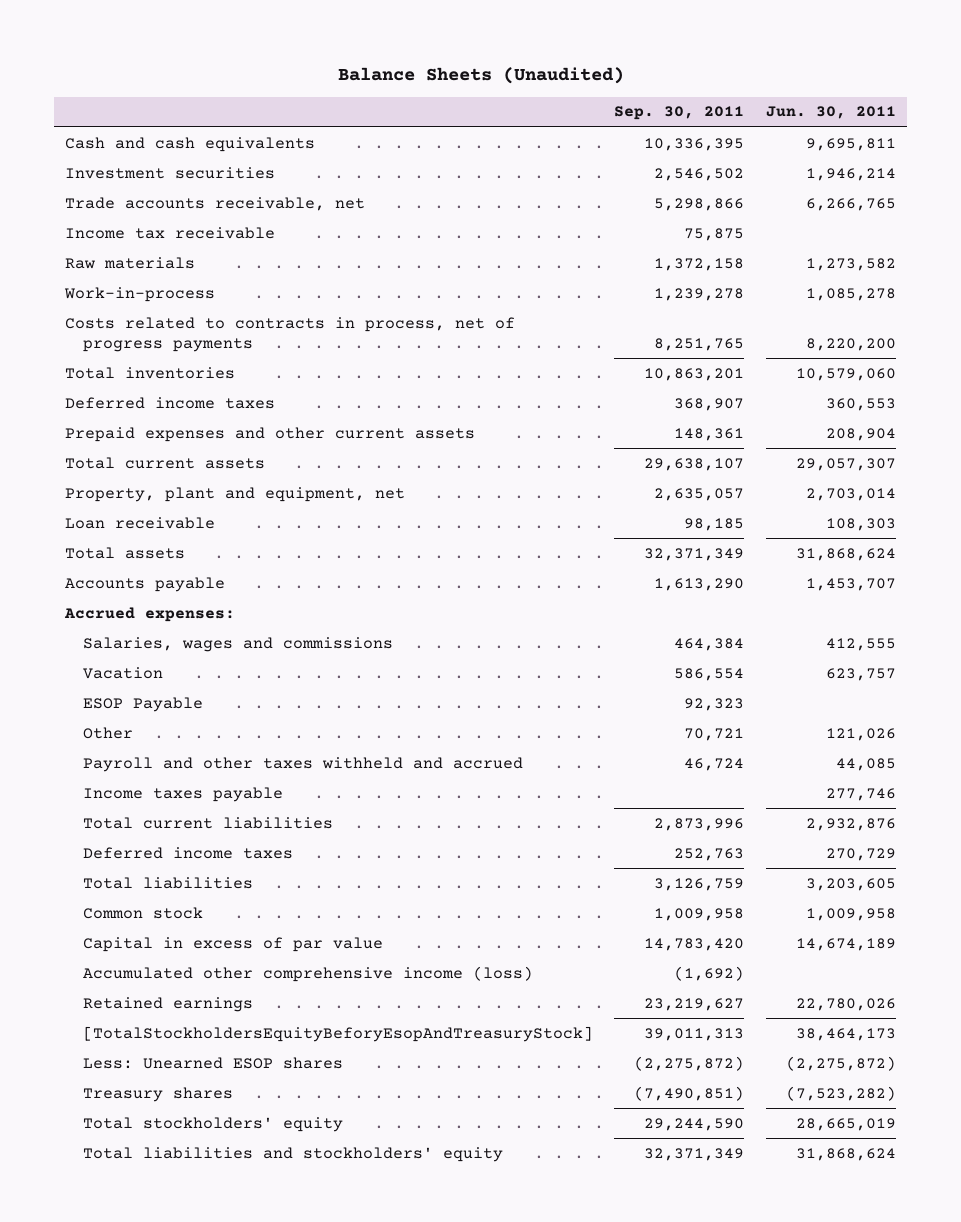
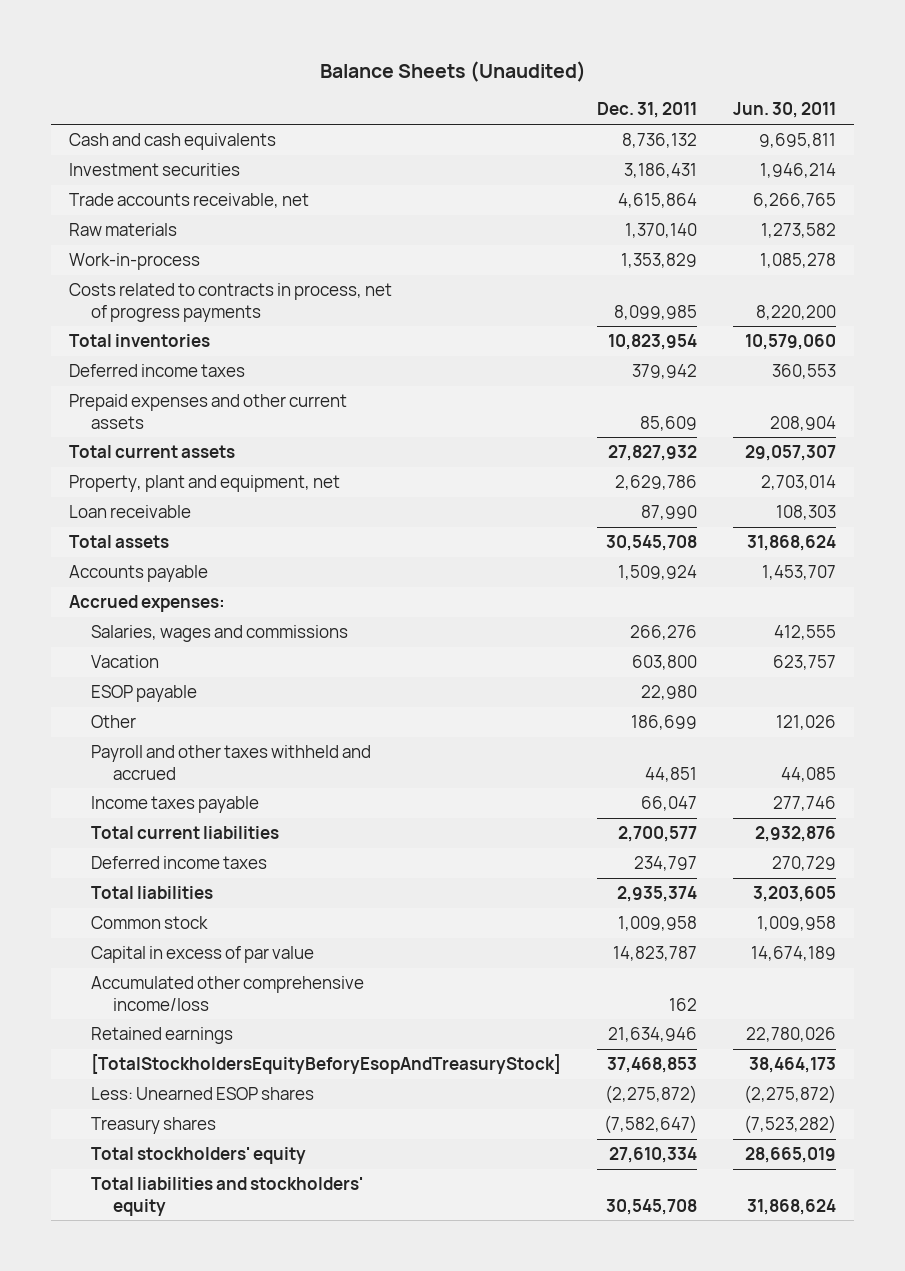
[614,106,745,121] Sep. 30, 2011 -> none
none -> [597,102,698,119] Dec. 31, 2011
[65,226,276,239] Income tax receivable -> none
[82,696,203,712] ESOP Payable -> [91,684,198,702] ESOP payable
[82,965,533,982] Accumulated other comprehensive income (loss) -> [91,975,365,1011] Accumulated other comprehensive income/loss

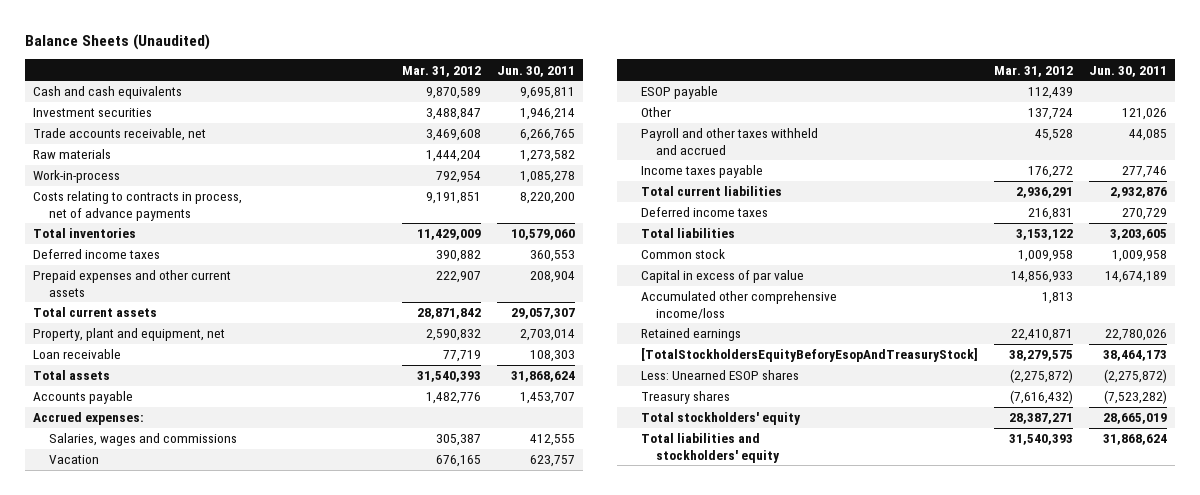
[597,102,698,119] Dec. 31, 2011 -> none
none -> [401,65,481,77] Mar. 31, 2012
[69,282,393,322] Costs related to contracts in process, net of progress payments -> [32,191,242,221] Costs relating to contracts in process, net of advance payments

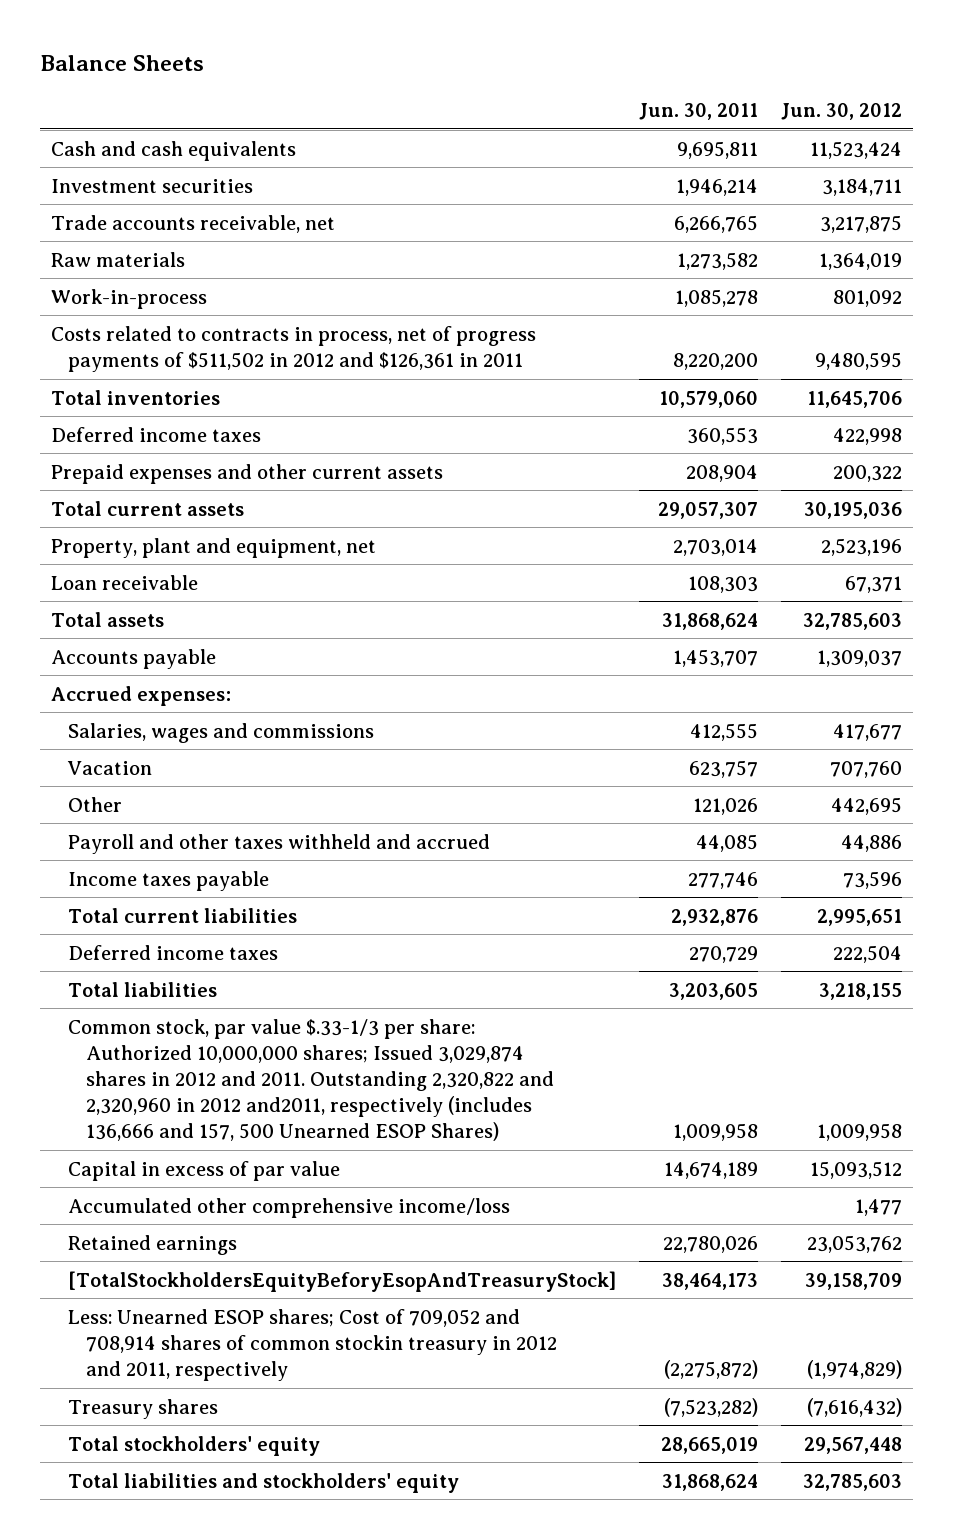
[24,33,210,50] Balance Sheets (Unaudited) -> [39,55,204,72] Balance Sheets
[401,65,481,77] Mar. 31, 2012 -> none
none -> [780,102,902,120] Jun. 30, 2012
[32,191,242,221] Costs relating to contracts in process, net of advance payments -> [51,325,537,372] Costs related to contracts in process, net of progress payments of $511,502 in 2012 and $126,361 in 2011
[640,86,718,100] ESOP payable -> none
[640,249,725,260] Common stock -> [68,1018,554,1141] Common stock, par value $.33-1/3 per share: Authorized 10,000,000 shares; Issued 3,029,874 shares in 2012 and 2011. Outstanding 2,320,822 and 2,320,960 in 2012 and2011, respectively (includes 136,666 and 157, 500 Unearned ESOP Shares)
[640,370,799,381] Less: Unearned ESOP shares -> [68,1308,557,1381] Less: Unearned ESOP shares; Cost of 709,052 and 708,914 shares of common stockin treasury in 2012 and 2011, respectively

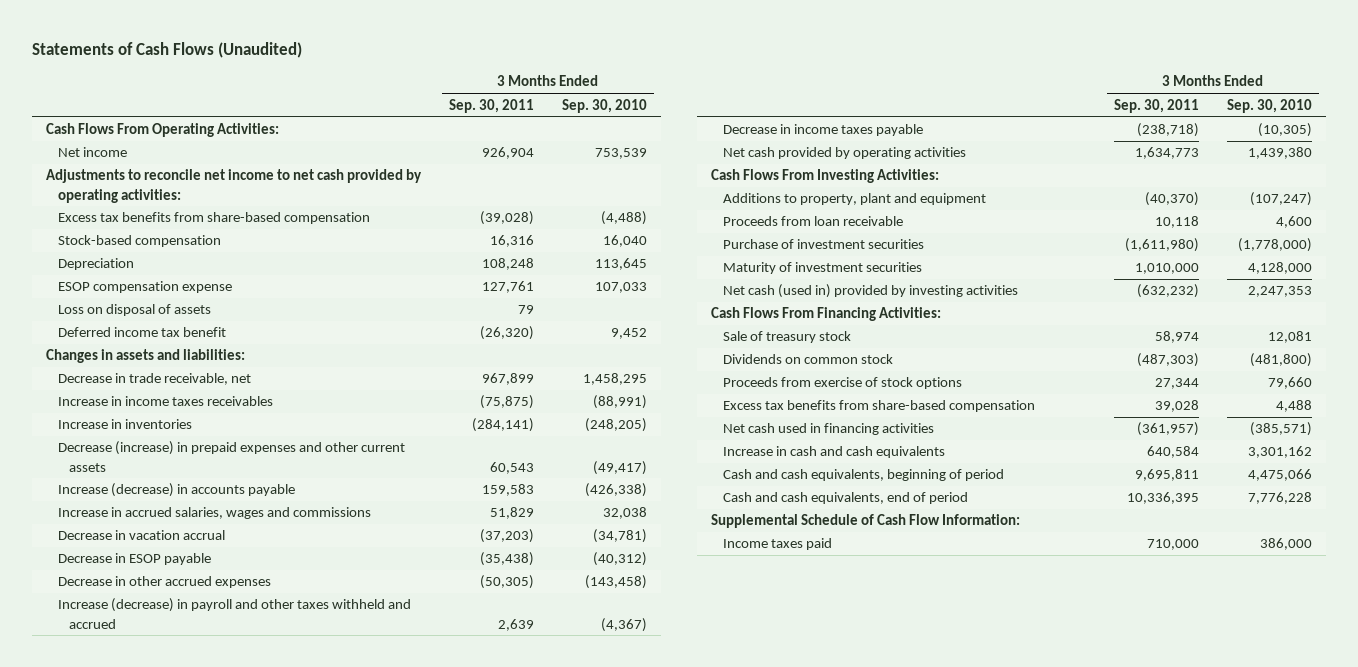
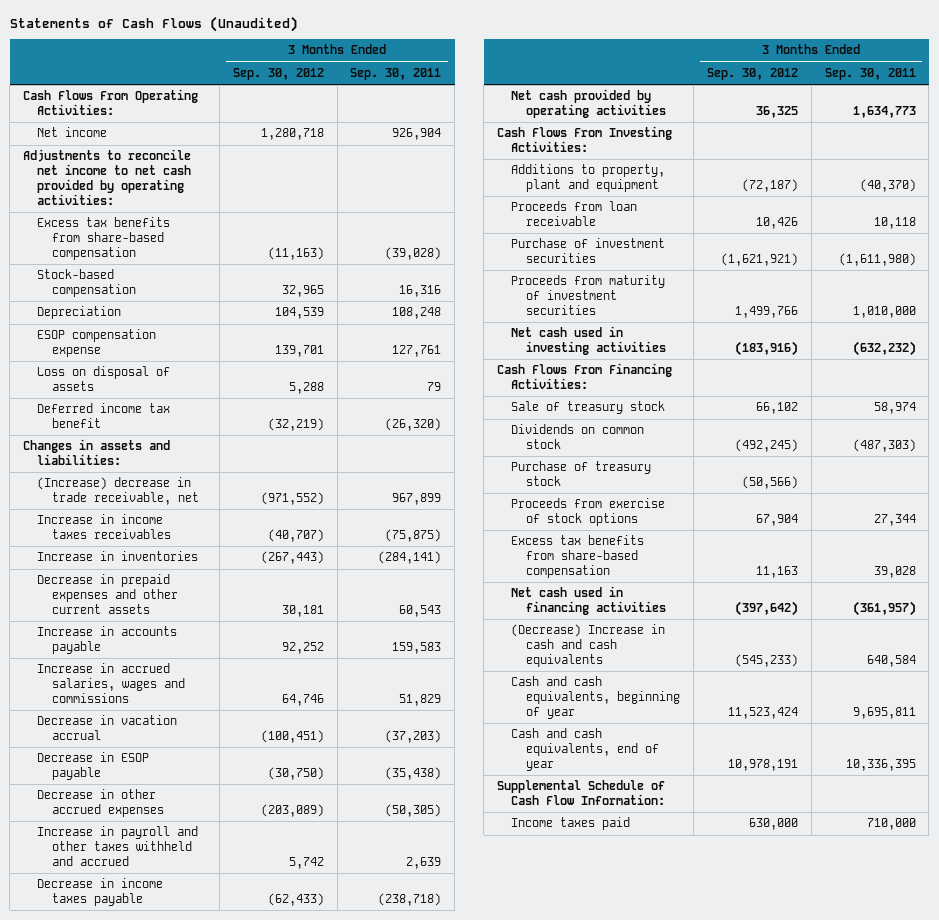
[561,98,647,113] Sep. 30, 2010 -> none
none -> [232,67,324,80] Sep. 30, 2012
[57,373,251,386] Decrease in trade receivable, net -> [37,477,199,506] (Increase) decrease in trade receivable, net
[57,441,405,472] Decrease (increase) in prepaid expenses and other current assets -> [37,574,178,614] Decrease in prepaid expenses and other current assets
[57,483,295,498] Increase (decrease) in accounts payable -> [37,626,178,655] Increase in accounts payable
[57,598,411,629] Increase (decrease) in payroll and other taxes withheld and accrued -> [37,826,199,866] Increase in payroll and other taxes withheld and accrued
[722,262,922,275] Maturity of investment securities -> [511,275,666,315] Proceeds from maturity of investment securities
[722,284,1018,299] Net cash (used in) provided by investing activities -> [511,326,666,356] Net cash used in investing activities
none -> [511,461,652,487] Purchase of treasury stock
[722,446,945,459] Increase in cash and cash equivalents -> [511,624,666,667] (Decrease) Increase in cash and cash equivalents
[722,469,1004,482] Cash and cash equivalents, beginning of period -> [511,676,680,719] Cash and cash equivalents, beginning of year
[722,492,968,505] Cash and cash equivalents, end of period -> [511,728,659,771] Cash and cash equivalents, end of year

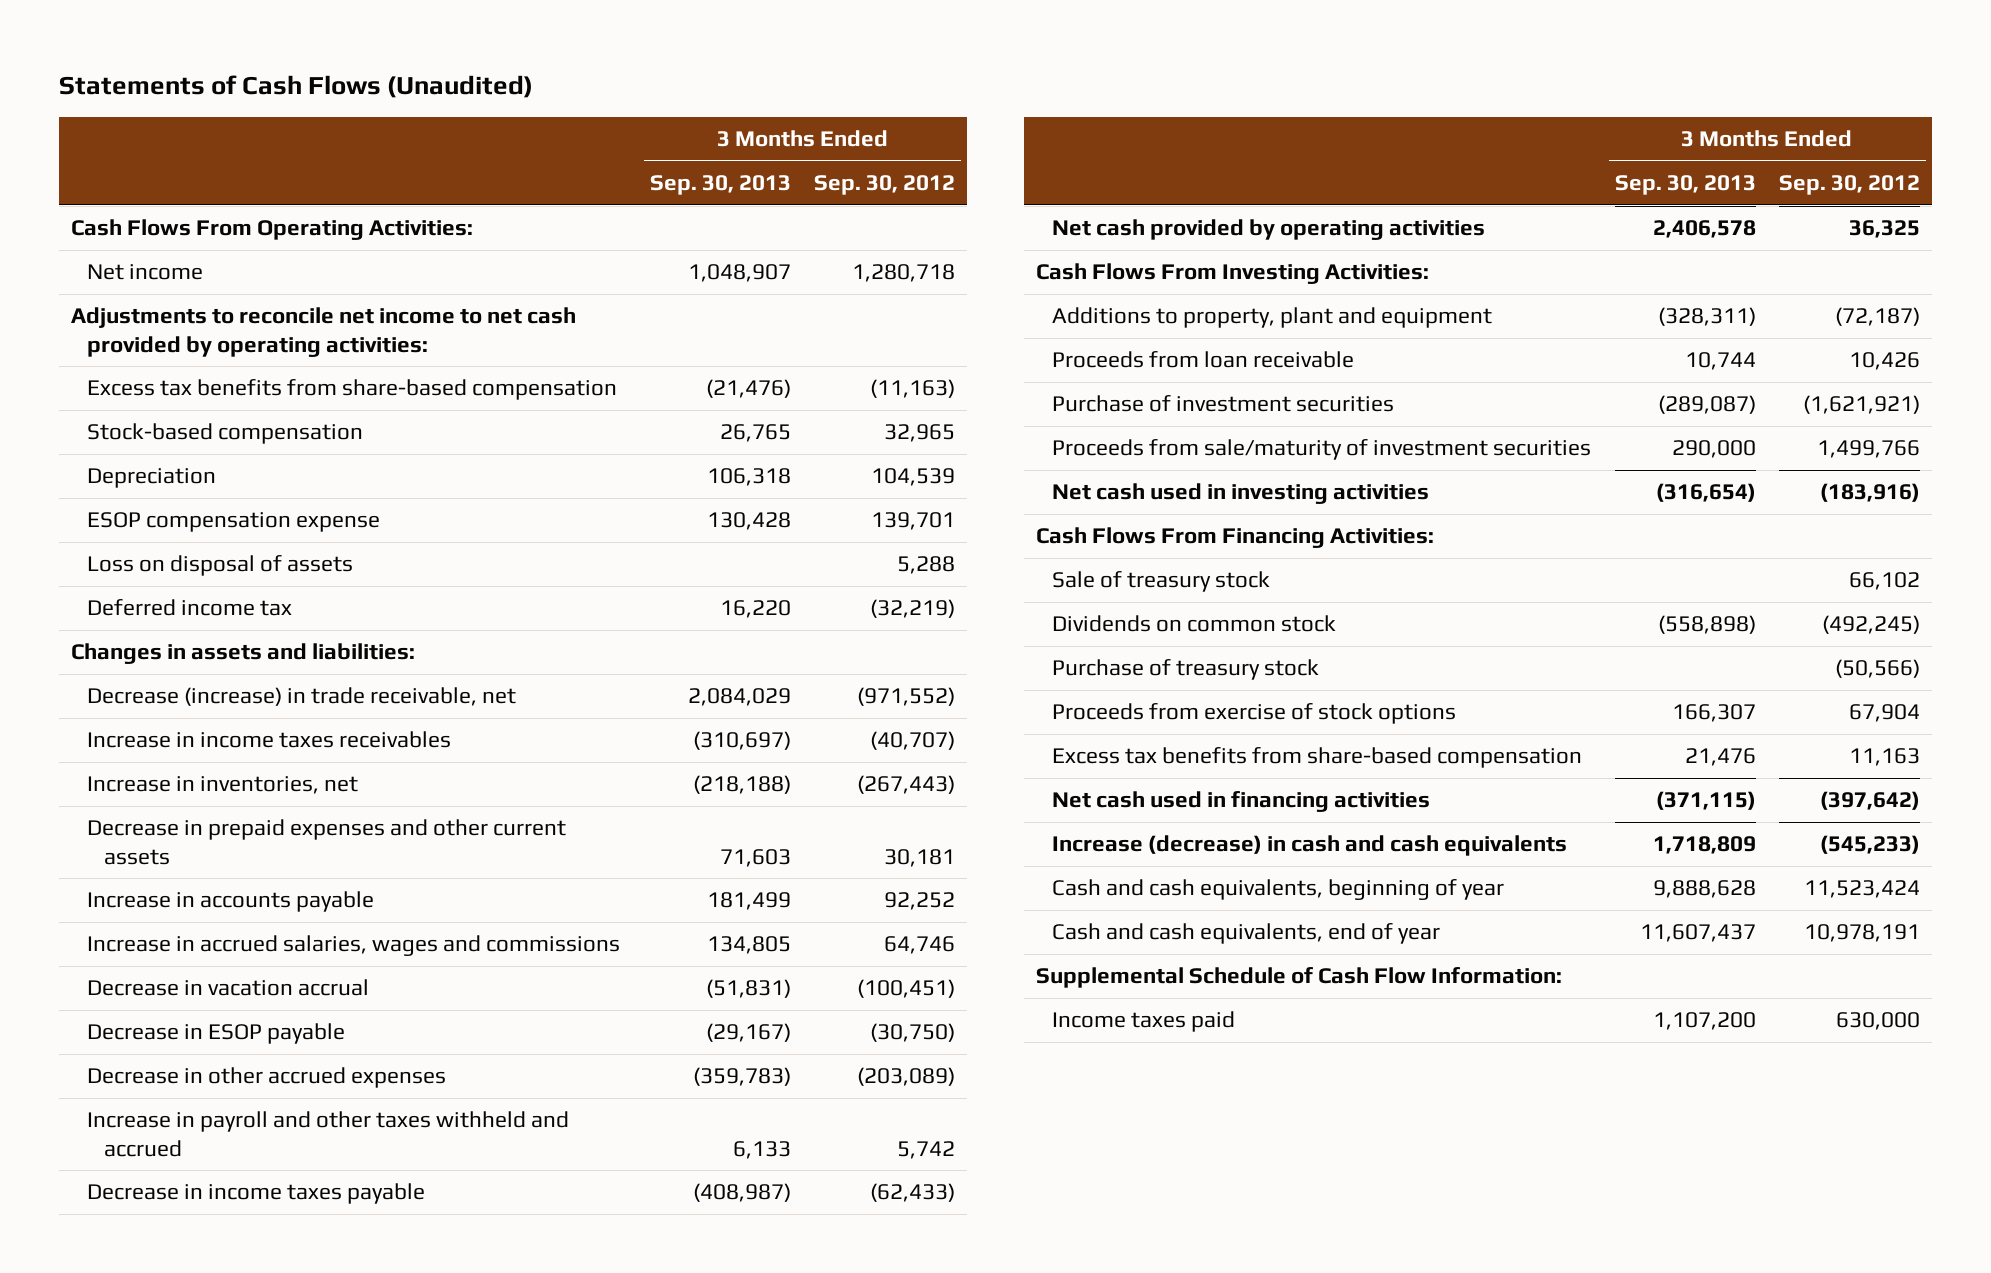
[350,67,442,80] Sep. 30, 2011 -> none
none -> [649,175,791,196] Sep. 30, 2013
[37,403,171,429] Deferred income tax benefit -> [87,599,293,617] Deferred income tax
[37,477,199,506] (Increase) decrease in trade receivable, net -> [87,687,517,707] Decrease (increase) in trade receivable, net
[37,551,199,562] Increase in inventories -> [87,776,359,795] Increase in inventories, net
[511,275,666,315] Proceeds from maturity of investment securities -> [1051,439,1591,461] Proceeds from sale/maturity of investment securities
[511,624,666,667] (Decrease) Increase in cash and cash equivalents -> [1051,835,1567,857] Increase (decrease) in cash and cash equivalents

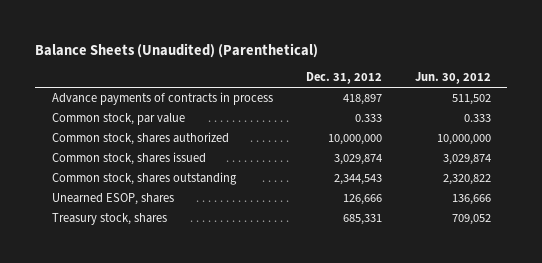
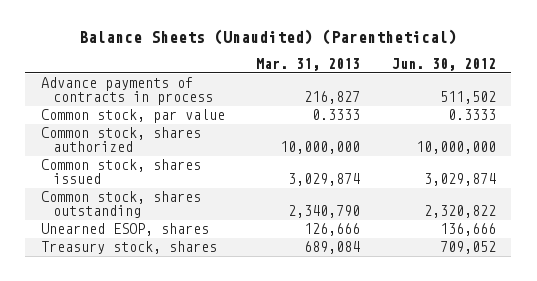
[305,72,382,85] Dec. 31, 2012 -> none
none -> [256,57,361,71] Mar. 31, 2013
[463,114,491,123] 0.333 -> [447,109,496,121] 0.3333

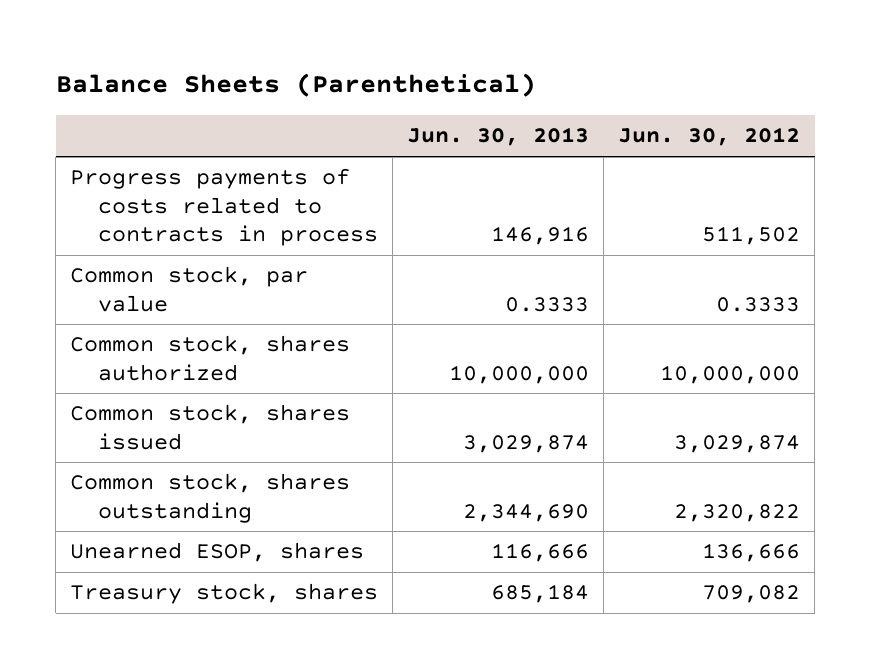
[79,29,458,46] Balance Sheets (Unaudited) (Parenthetical) -> [55,72,536,97] Balance Sheets (Parenthetical)
[256,57,361,71] Mar. 31, 2013 -> none
none -> [407,127,590,147] Jun. 30, 2013
[41,77,213,106] Advance payments of contracts in process -> [70,168,378,247] Progress payments of costs related to contracts in process
[439,241,496,255] 709,052 -> [702,585,801,604] 709,082

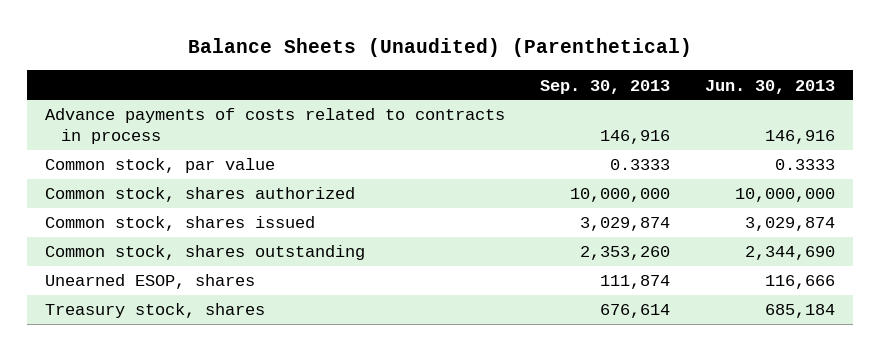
[55,72,536,97] Balance Sheets (Parenthetical) -> [188,38,693,58] Balance Sheets (Unaudited) (Parenthetical)
[618,127,801,147] Jun. 30, 2012 -> none
none -> [540,79,671,94] Sep. 30, 2013
[70,168,378,247] Progress payments of costs related to contracts in process -> [44,108,505,145] Advance payments of costs related to contracts in process

